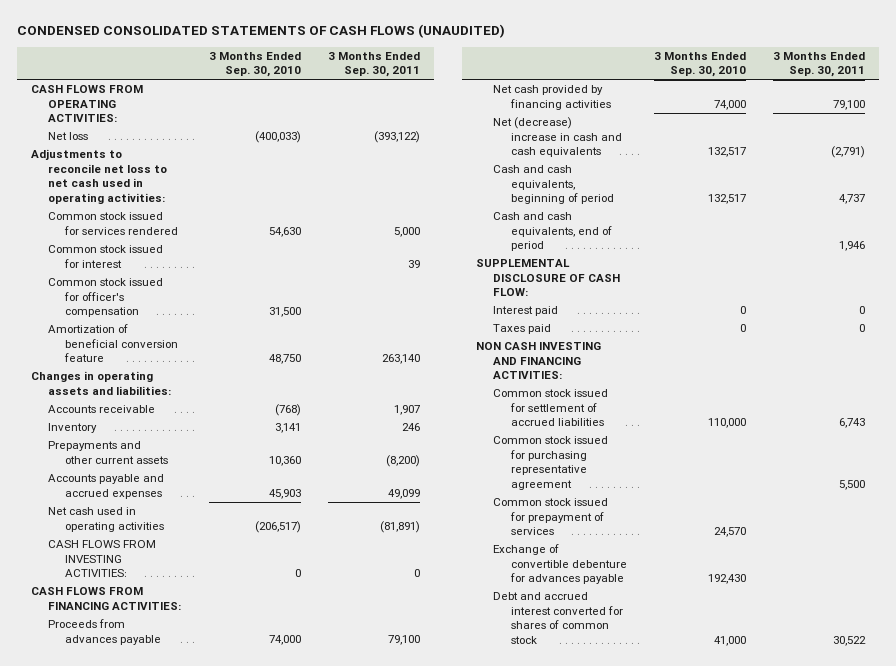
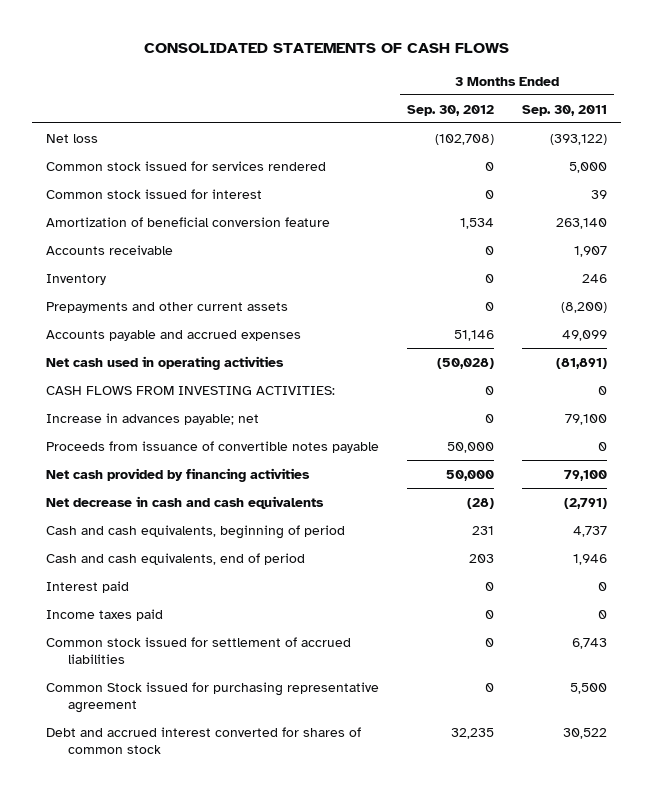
[17,24,506,39] CONDENSED CONSOLIDATED STATEMENTS OF CASH FLOWS (UNAUDITED) -> [143,43,509,54] CONSOLIDATED STATEMENTS OF CASH FLOWS
[208,51,301,78] 3 Months Ended Sep. 30, 2010 -> none
none -> [407,104,495,116] Sep. 30, 2012
[30,85,143,123] CASH FLOWS FROM OPERATING ACTIVITIES: -> none
[30,149,168,205] Adjustments to reconcile net loss to net cash used in operating activities: -> none
[48,278,164,318] Common stock issued for officer's compensation -> none
[30,371,172,395] Changes in operating assets and liabilities: -> none
[30,587,182,610] CASH FLOWS FROM FINANCING ACTIVITIES: -> none
[48,619,162,645] Proceeds from advances payable -> [46,412,260,425] Increase in advances payable; net
none -> [46,440,380,453] Proceeds from issuance of convertible notes payable
[493,117,622,158] Net (decrease) increase in cash and cash equivalents -> [46,495,325,509] Net decrease in cash and cash equivalents
[476,259,621,297] SUPPLEMENTAL DISCLOSURE OF CASH FLOW: -> none
[476,342,602,380] NON CASH INVESTING AND FINANCING ACTIVITIES: -> none
[493,324,552,335] Taxes paid -> [46,608,164,621] Income taxes paid
[493,498,609,536] Common stock issued for prepayment of services -> none
[493,544,627,585] Exchange of convertible debenture for advances payable -> none
[493,436,609,491] Common stock issued for purchasing representative agreement -> [46,681,380,714] Common Stock issued for purchasing representative agreement

